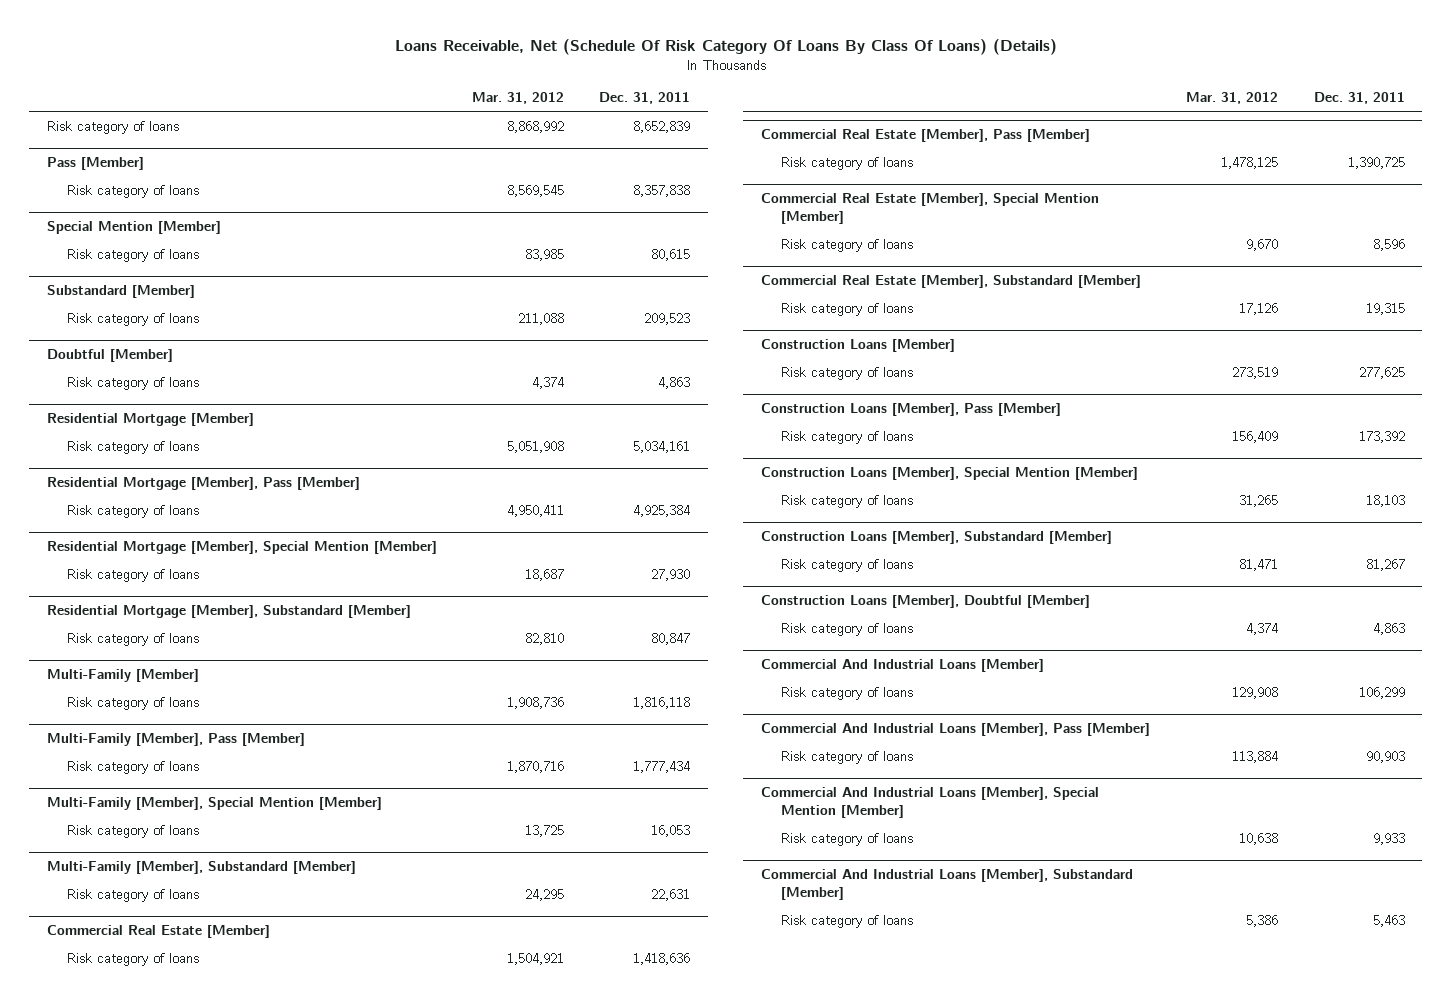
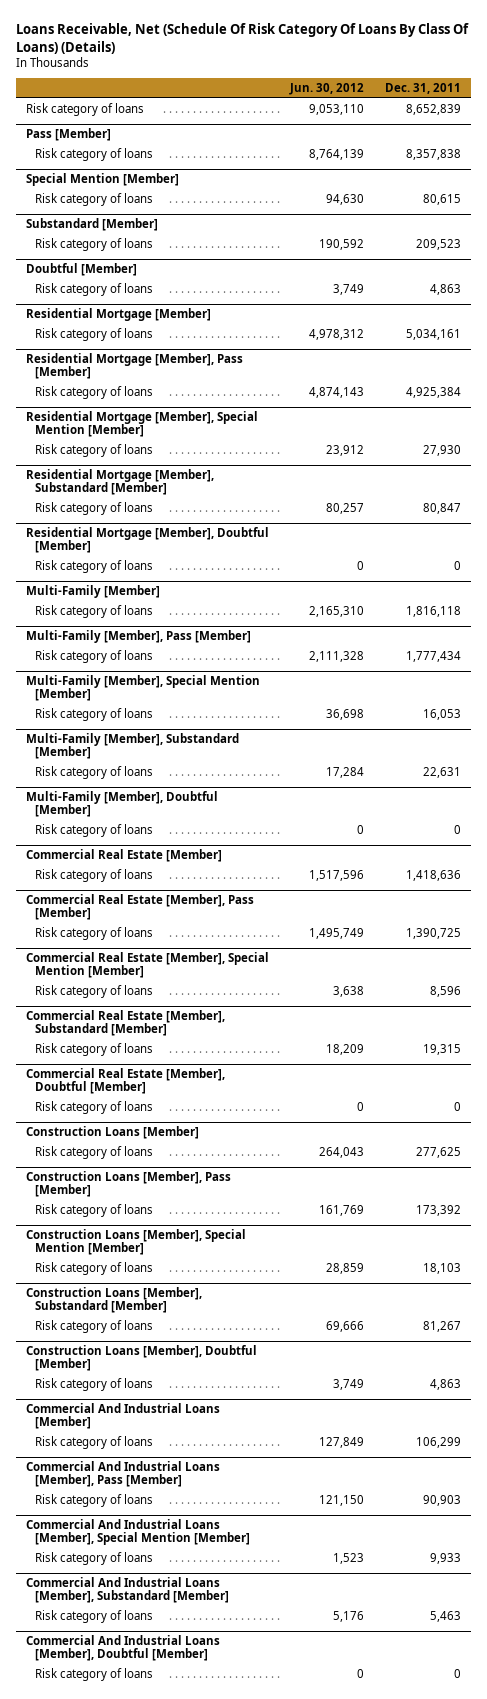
[471,92,564,105] Mar. 31, 2012 -> none
none -> [289,83,365,96] Jun. 30, 2012
none -> [26,527,270,554] Residential Mortgage [Member], Doubtful [Member]
none -> [35,559,154,573] Risk category of loans
none -> [26,791,219,818] Multi-Family [Member], Doubtful [Member]
none -> [35,823,154,837] Risk category of loans
none -> [26,1068,226,1095] Commercial Real Estate [Member], Doubtful [Member]
none -> [35,1100,154,1114] Risk category of loans
none -> [26,1635,221,1662] Commercial And Industrial Loans [Member], Doubtful [Member]
none -> [35,1667,154,1681] Risk category of loans

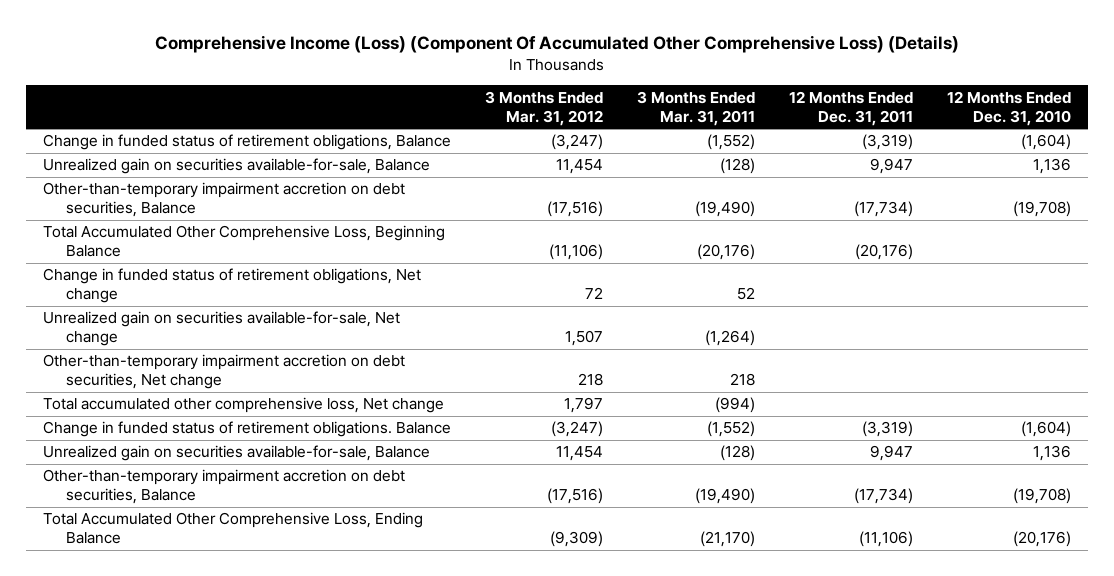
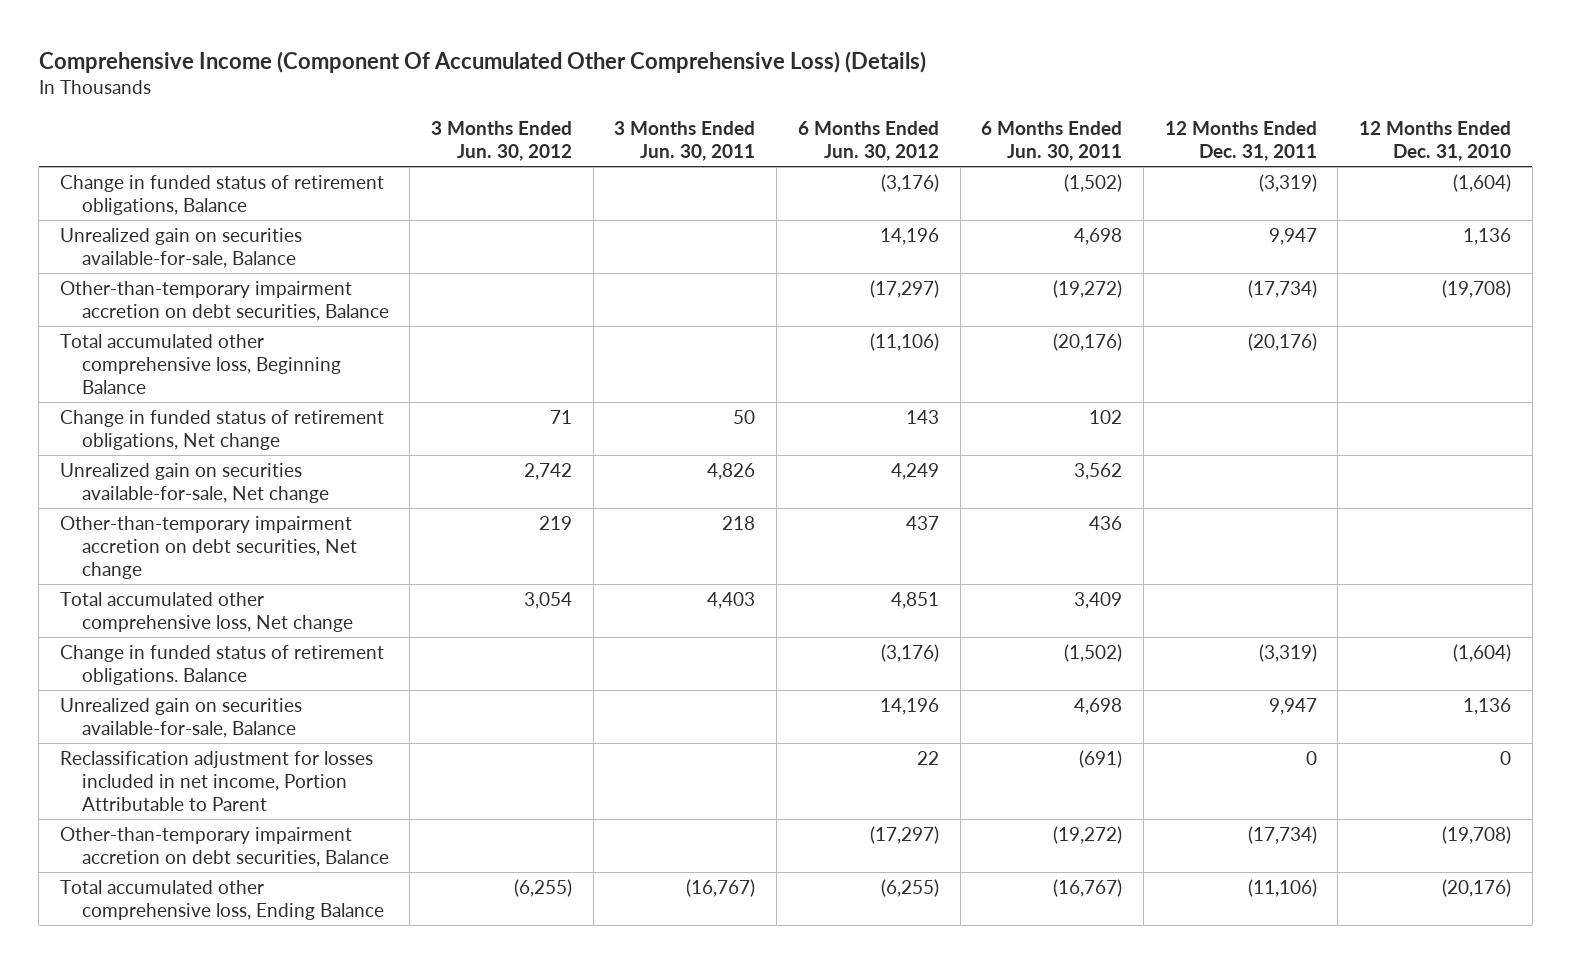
[154,35,959,54] Comprehensive Income (Loss) (Component Of Accumulated Other Comprehensive Loss) (Details) -> [38,50,926,73] Comprehensive Income (Component Of Accumulated Other Comprehensive Loss) (Details)
[484,90,603,126] 3 Months Ended Mar. 31, 2012 -> none
[636,90,755,126] 3 Months Ended Mar. 31, 2011 -> none
none -> [431,121,573,162] 3 Months Ended Jun. 30, 2012
none -> [614,121,756,162] 3 Months Ended Jun. 30, 2011
none -> [797,121,939,162] 6 Months Ended Jun. 30, 2012
none -> [981,121,1123,162] 6 Months Ended Jun. 30, 2011
[42,225,445,258] Total Accumulated Other Comprehensive Loss, Beginning Balance -> [60,333,341,394] Total accumulated other comprehensive loss, Beginning Balance
none -> [60,750,374,811] Reclassification adjustment for losses included in net income, Portion Attributable to Parent
[42,512,423,545] Total Accumulated Other Comprehensive Loss, Ending Balance -> [60,879,384,920] Total accumulated other comprehensive loss, Ending Balance

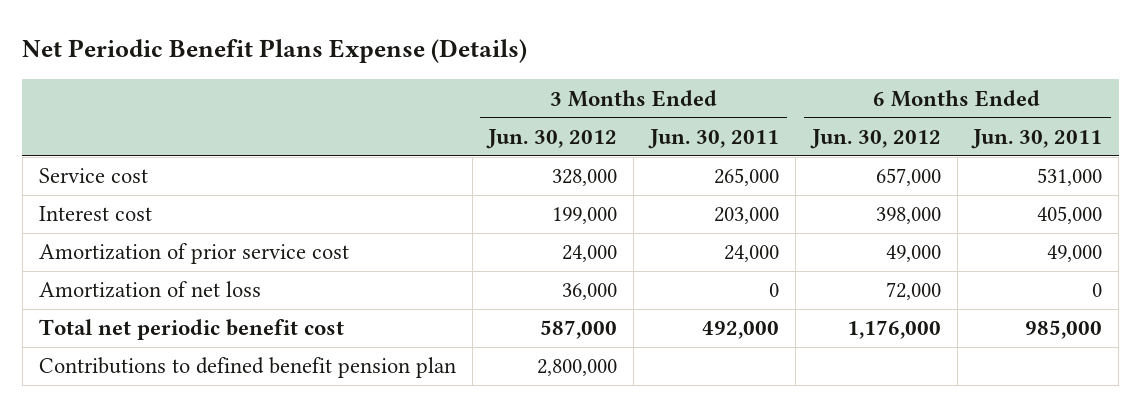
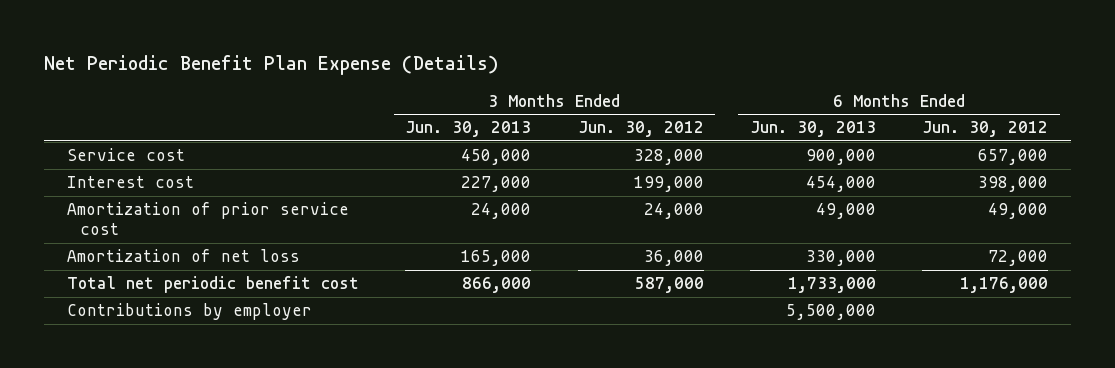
[22,39,528,64] Net Periodic Benefit Plans Expense (Details) -> [44,55,500,76] Net Periodic Benefit Plan Expense (Details)
[648,128,780,149] Jun. 30, 2011 -> none
[971,128,1103,149] Jun. 30, 2011 -> none
none -> [405,121,532,138] Jun. 30, 2013
none -> [749,121,876,138] Jun. 30, 2013
[38,357,456,379] Contributions to defined benefit pension plan -> none
none -> [67,303,313,321] Contributions by employer

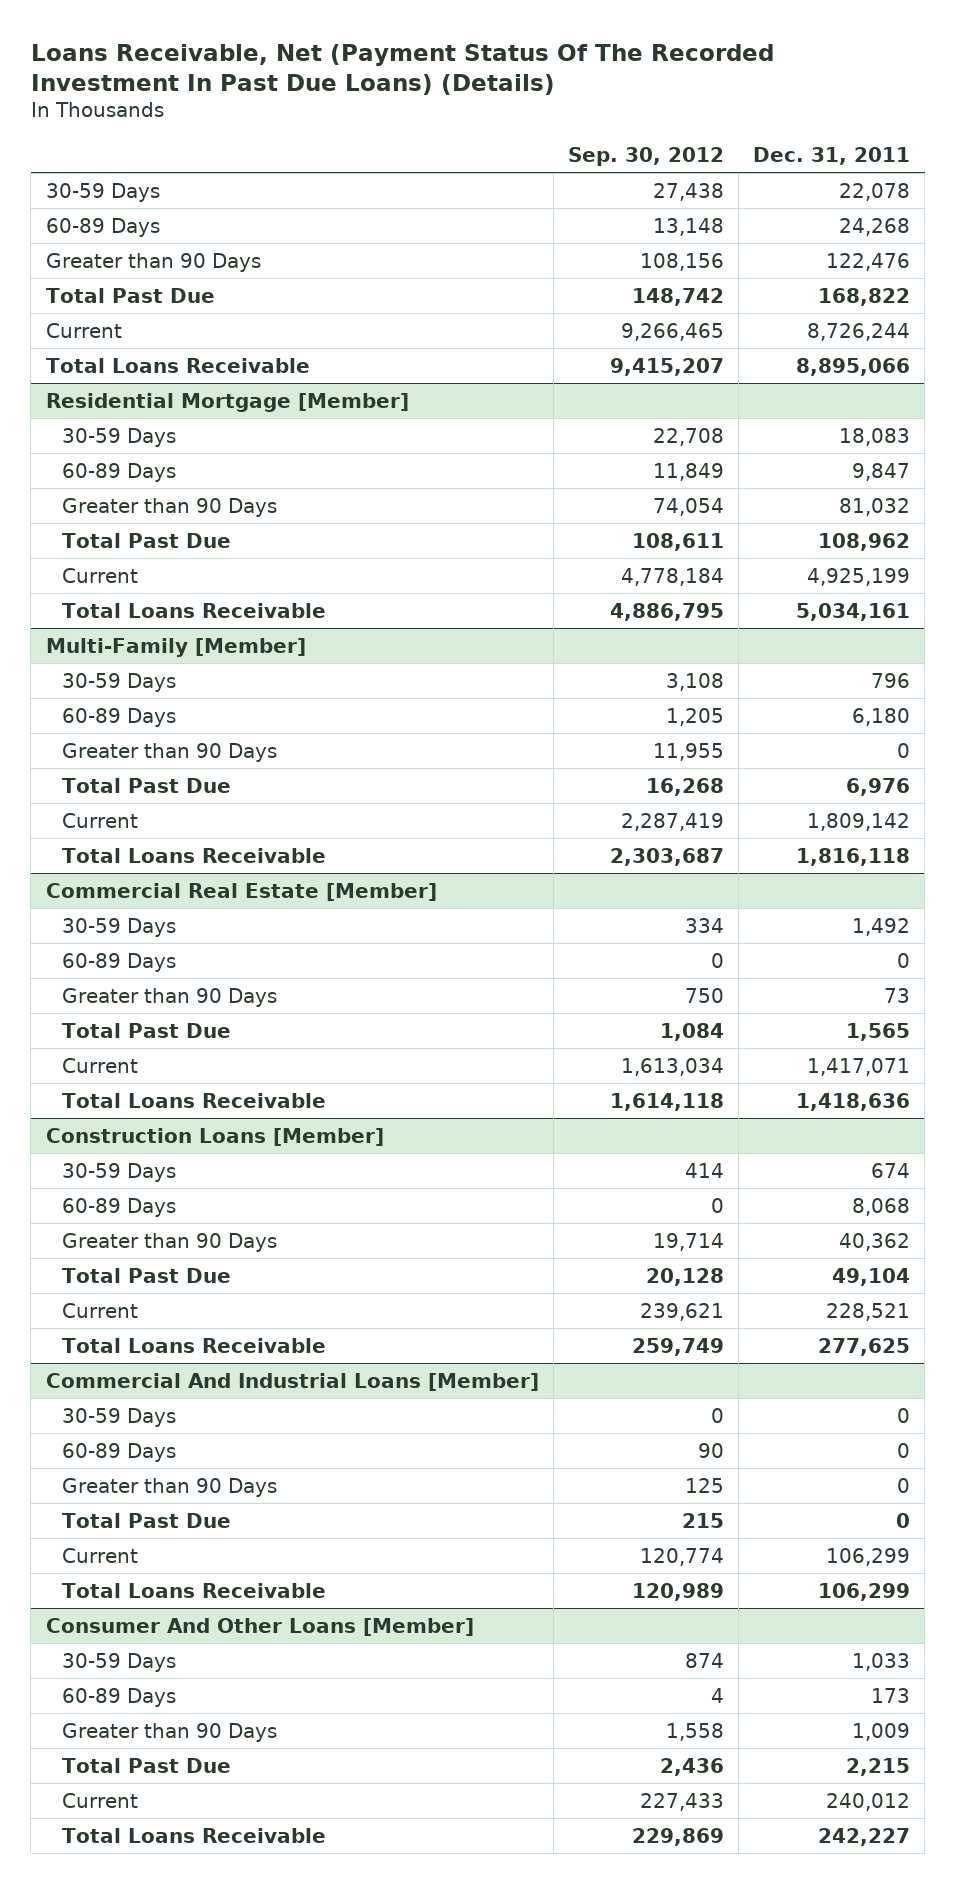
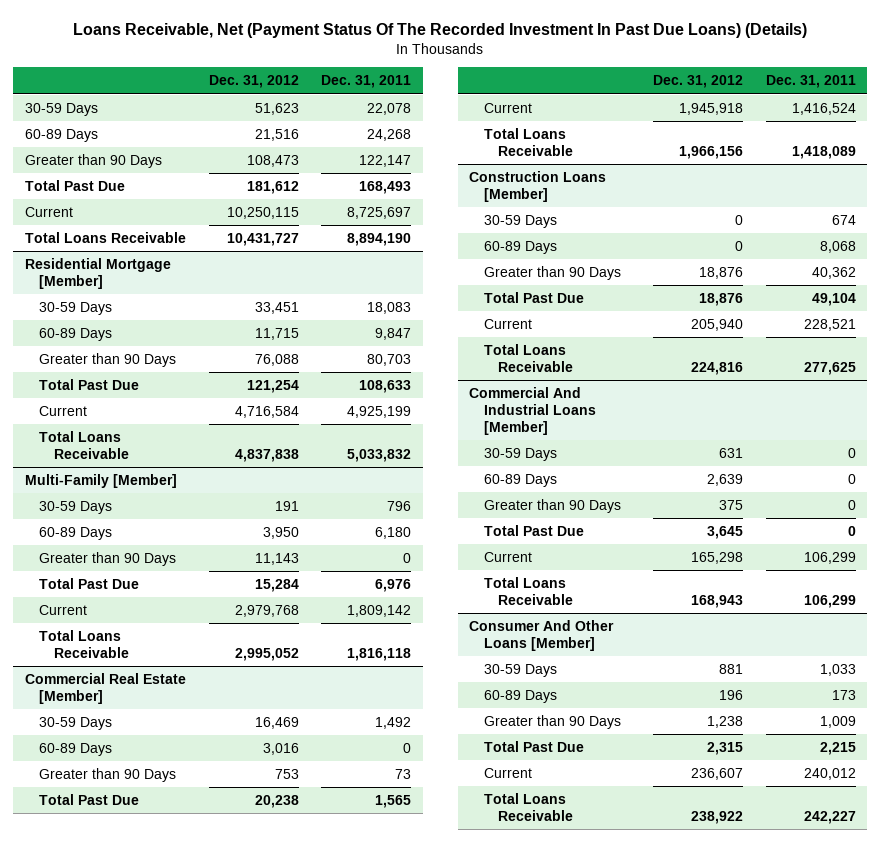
[567,146,724,166] Sep. 30, 2012 -> none
none -> [208,75,299,89] Dec. 31, 2012
[826,252,911,271] 122,476 -> [359,154,412,167] 122,147
[818,287,911,306] 168,822 -> [359,180,412,194] 168,493
[807,322,911,341] 8,726,244 -> [347,206,412,219] 8,725,697
[796,357,911,376] 8,895,066 -> [347,232,412,246] 8,894,190
[839,497,911,516] 81,032 -> [367,353,412,366] 80,703
[818,532,911,551] 108,962 -> [359,379,412,393] 108,633
[796,602,911,621] 5,034,161 -> [347,448,412,462] 5,033,832
[807,1057,911,1076] 1,417,071 -> [791,102,856,115] 1,416,524
[796,1092,911,1111] 1,418,636 -> [791,145,856,159] 1,418,089

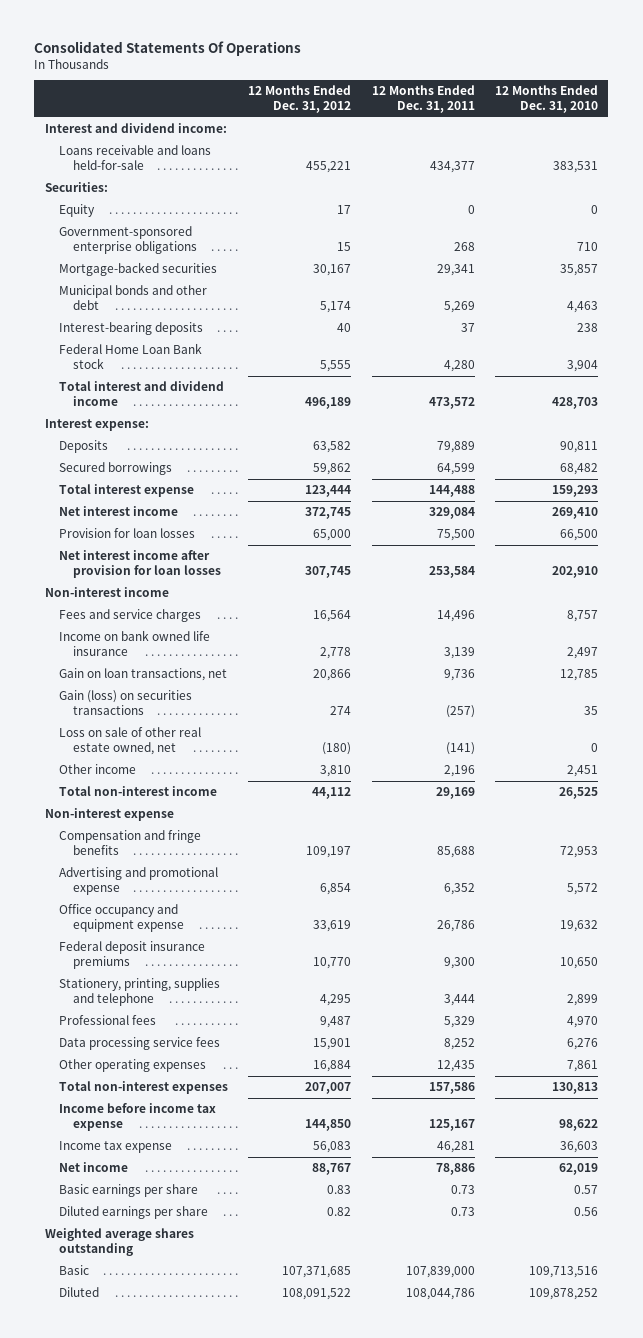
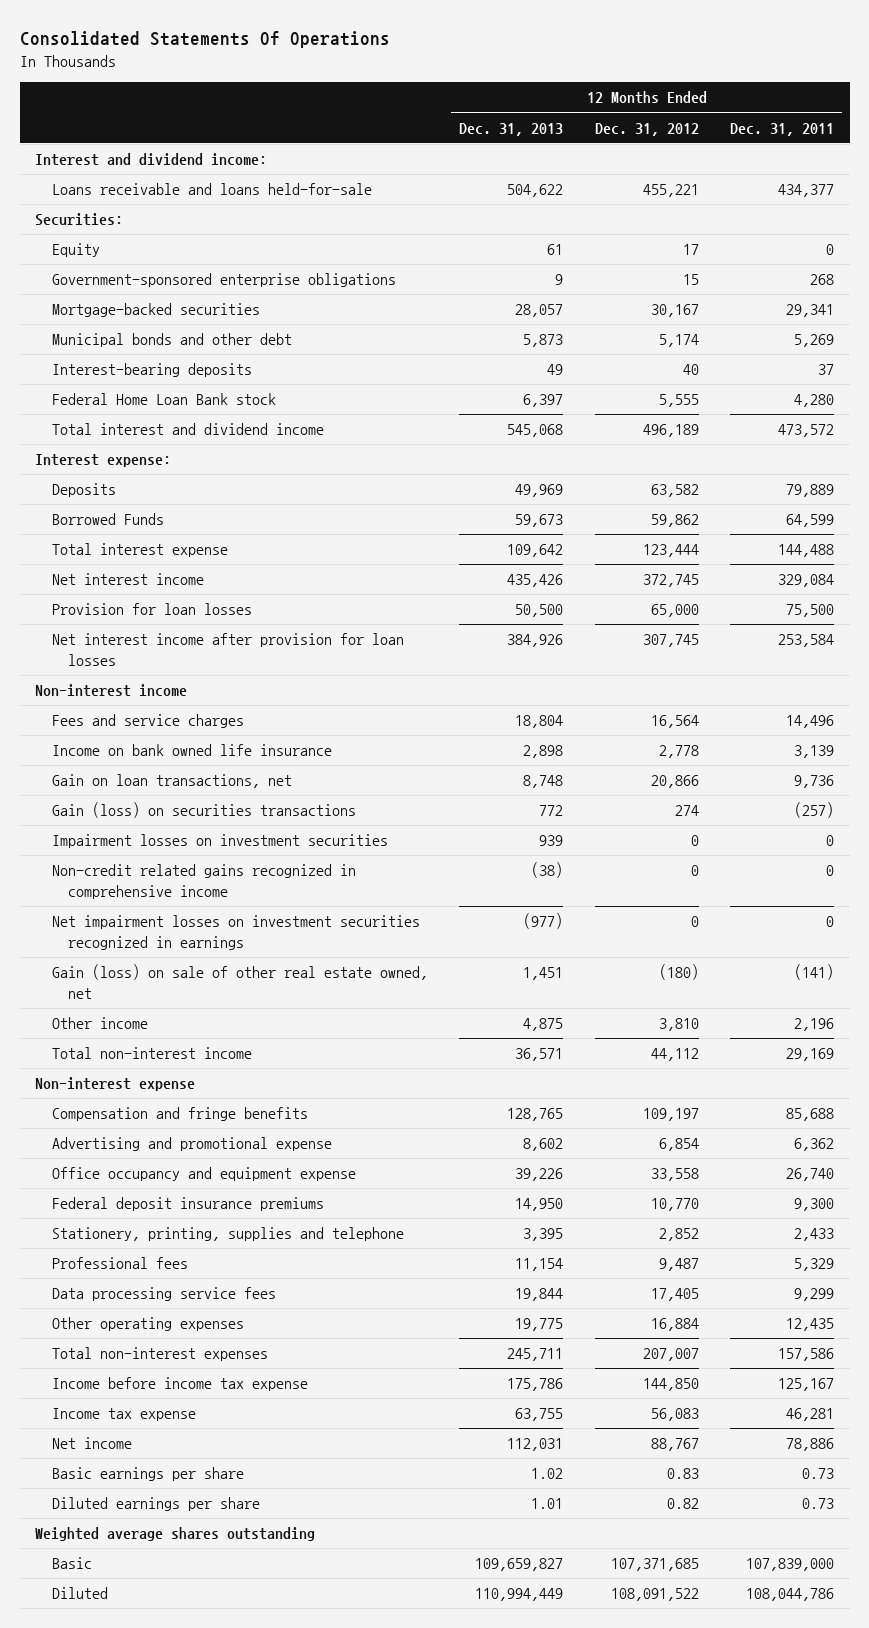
[495,85,599,114] 12 Months Ended Dec. 31, 2010 -> none
none -> [459,122,564,136] Dec. 31, 2013
[58,462,172,476] Secured borrowings -> [51,513,164,526] Borrowed Funds
none -> [51,834,388,849] Impairment losses on investment securities
none -> [51,864,356,899] Non-credit related gains recognized in comprehensive income
none -> [51,915,420,950] Net impairment losses on investment securities recognized in earnings
[58,727,201,756] Loss on sale of other real estate owned, net -> [51,964,428,999] Gain (loss) on sale of other real estate owned, net
[443,883,475,896] 6,352 -> [794,1138,835,1152] 6,362
[313,920,352,933] 33,619 -> [650,1168,699,1182] 33,558
[436,920,475,933] 26,786 -> [786,1168,835,1182] 26,740
[320,994,352,1007] 4,295 -> [658,1228,699,1242] 2,852
[443,994,475,1007] 3,444 -> [794,1228,835,1242] 2,433
[313,1038,352,1051] 15,901 -> [650,1288,699,1302] 17,405
[443,1038,475,1051] 8,252 -> [794,1288,835,1302] 9,299

